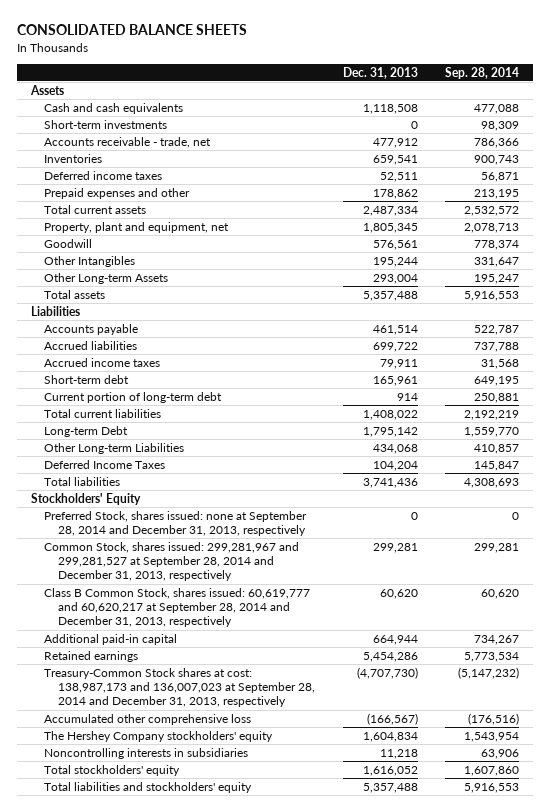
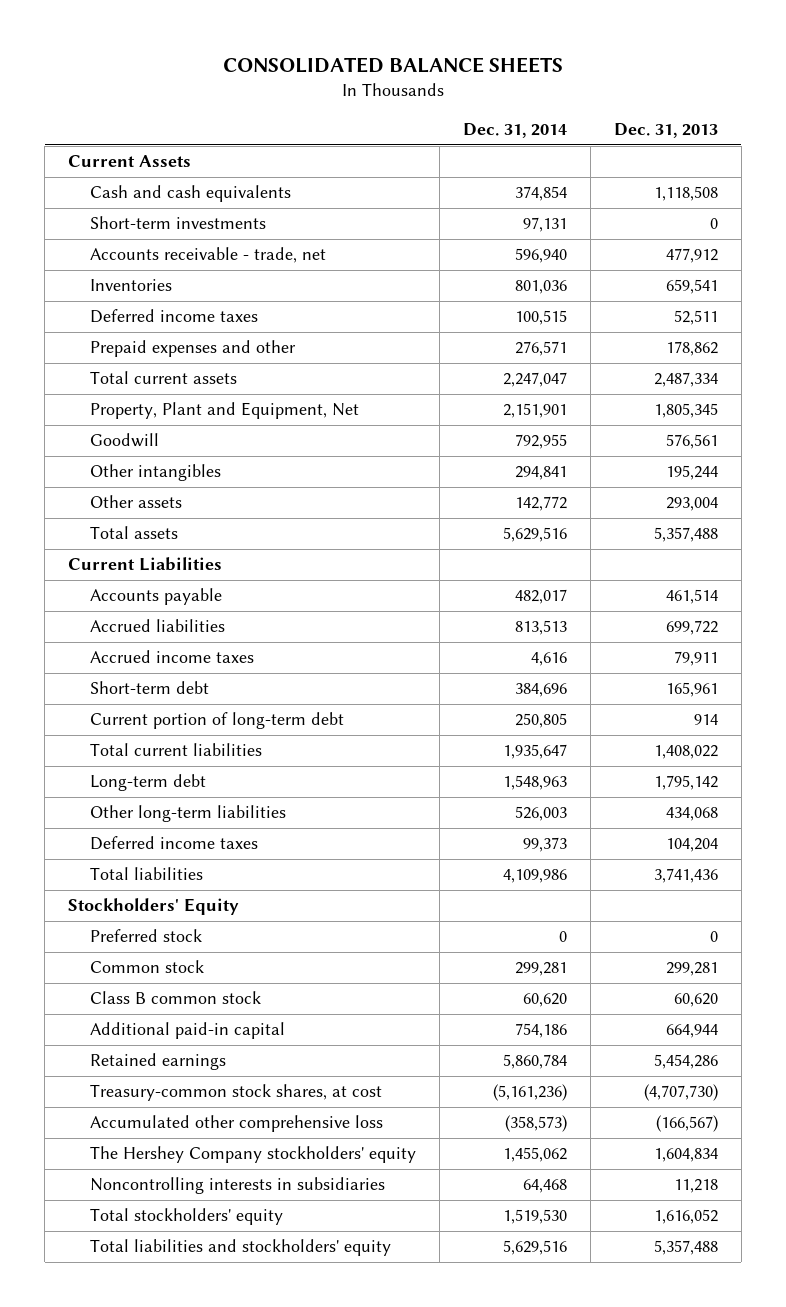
[445,66,520,79] Sep. 28, 2014 -> none
none -> [462,123,567,139] Dec. 31, 2014
[29,84,64,95] Assets -> [68,155,192,168] Current Assets
[44,221,230,233] Property, plant and equipment, net -> [89,402,359,420] Property, Plant and Equipment, Net
[44,255,136,267] Other Intangibles -> [89,464,221,482] Other intangibles
[44,272,169,284] Other Long-term Assets -> [89,495,182,509] Other assets
[30,305,80,316] Liabilities -> [68,557,223,572] Current Liabilities
[44,425,129,437] Long-term Debt -> [89,774,206,792] Long-term debt
[44,442,185,454] Other Long-term Liabilities -> [89,805,286,823] Other long-term liabilities
[44,459,166,469] Deferred Income Taxes -> [89,836,258,851] Deferred income taxes
[44,510,308,537] Preferred Stock, shares issued: none at September 28, 2014 and December 31, 2013, respectively -> [89,929,202,943] Preferred stock
[44,541,300,582] Common Stock, shares issued: 299,281,967 and 299,281,527 at September 28, 2014 and December 31, 2013, respectively -> [89,960,204,974] Common stock
[44,587,311,628] Class B Common Stock, shares issued: 60,619,777 and 60,620,217 at September 28, 2014 and December 31, 2013, respectively -> [89,991,261,1005] Class B common stock
[44,667,316,708] Treasury-Common Stock shares at cost: 138,987,173 and 136,007,023 at September 28, 2014 and December 31, 2013, respectively -> [89,1084,382,1102] Treasury-common stock shares, at cost

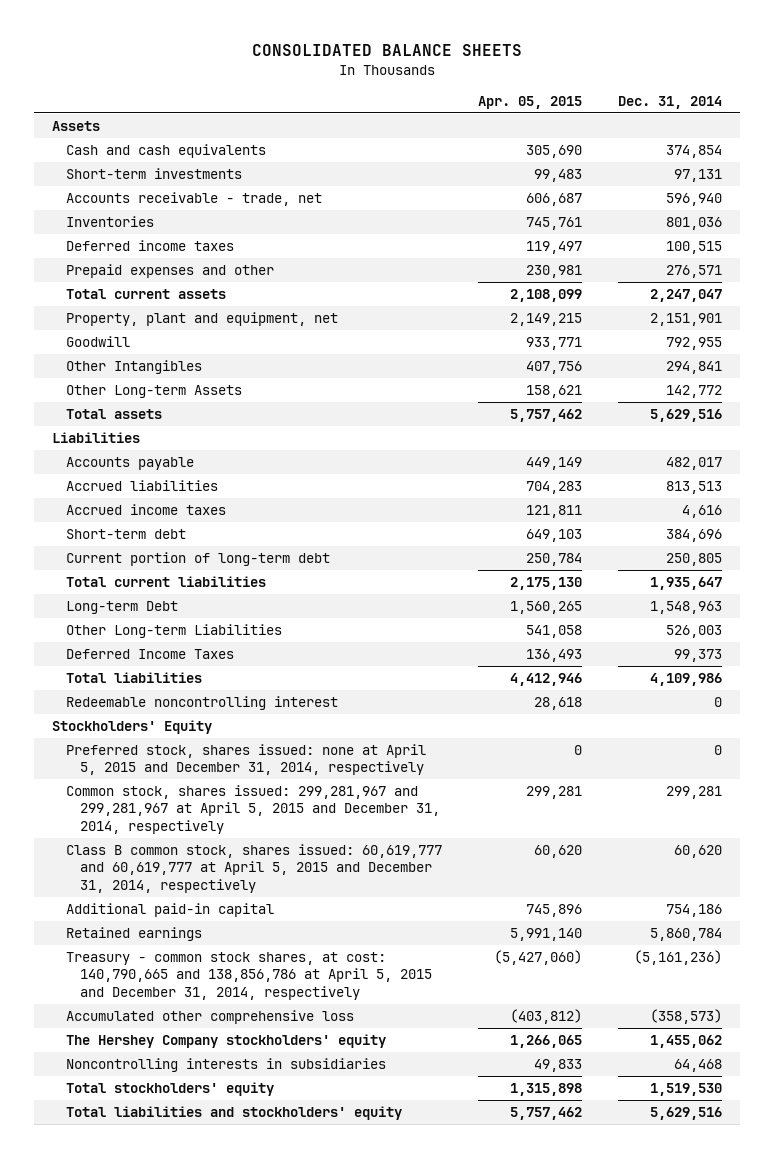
[613,123,718,139] Dec. 31, 2013 -> none
none -> [478,96,583,110] Apr. 05, 2015
[68,155,192,168] Current Assets -> [52,121,101,132] Assets
[89,402,359,420] Property, Plant and Equipment, Net -> [66,312,339,327] Property, plant and equipment, net
[89,464,221,482] Other intangibles -> [66,360,203,375] Other Intangibles
[89,495,182,509] Other assets -> [66,385,243,399] Other Long-term Assets
[68,557,223,572] Current Liabilities -> [52,432,141,444] Liabilities
[89,774,206,792] Long-term debt -> [66,601,179,615] Long-term Debt
[89,805,286,823] Other long-term liabilities -> [66,624,283,639] Other Long-term Liabilities
[89,836,258,851] Deferred income taxes -> [66,649,235,660] Deferred Income Taxes
none -> [66,696,339,711] Redeemable noncontrolling interest
[89,929,202,943] Preferred stock -> [66,744,427,776] Preferred stock, shares issued: none at April 5, 2015 and December 31, 2014, respectively
[89,960,204,974] Common stock -> [66,785,440,834] Common stock, shares issued: 299,281,967 and 299,281,967 at April 5, 2015 and December 31, 2014, respectively
[89,991,261,1005] Class B common stock -> [66,844,443,893] Class B common stock, shares issued: 60,619,777 and 60,619,777 at April 5, 2015 and December 31, 2014, respectively
[89,1084,382,1102] Treasury-common stock shares, at cost -> [66,952,432,1000] Treasury - common stock shares, at cost: 140,790,665 and 138,856,786 at April 5, 2015 and December 31, 2014, respectively

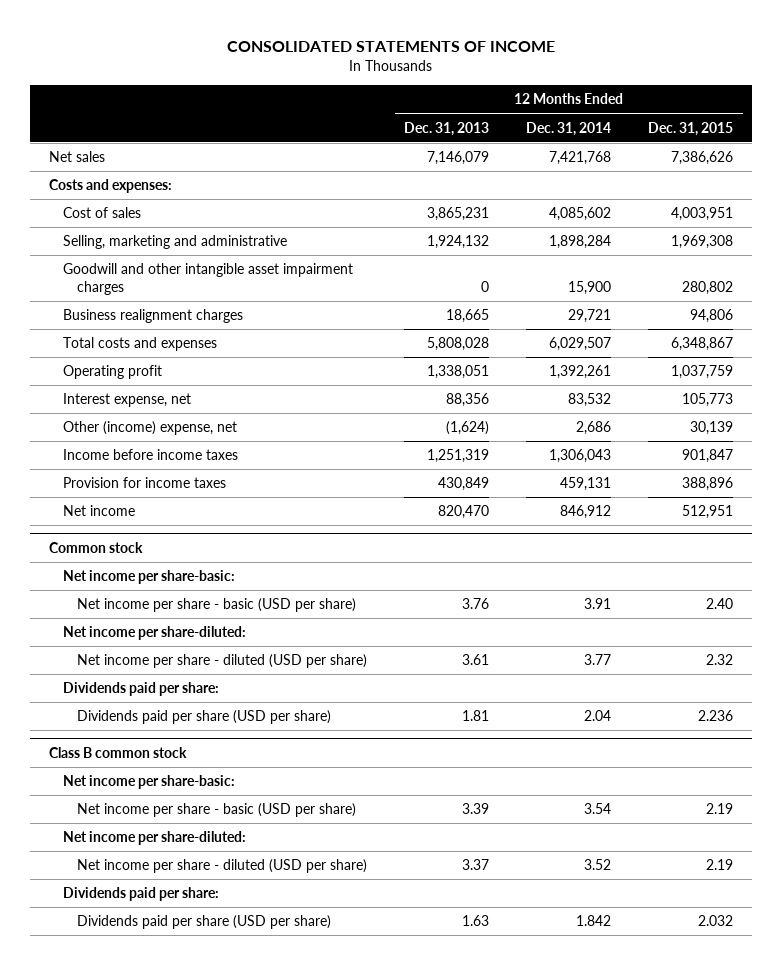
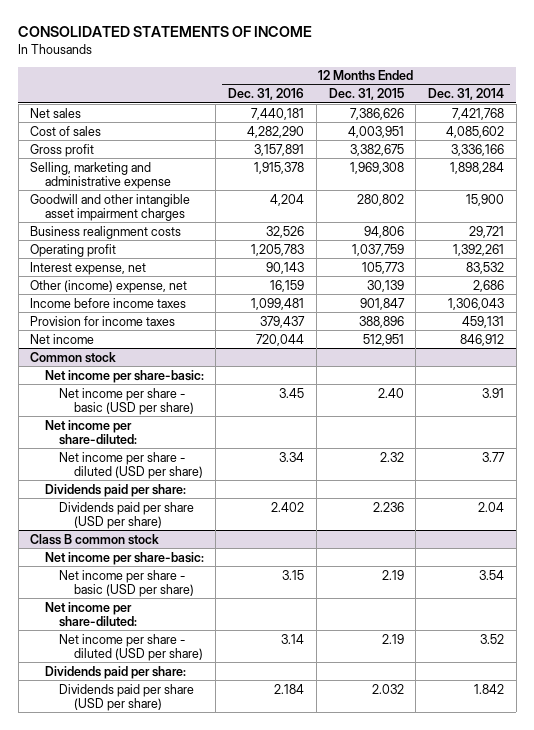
[403,121,489,136] Dec. 31, 2013 -> none
none -> [228,88,305,101] Dec. 31, 2016
[48,179,172,194] Costs and expenses: -> none
none -> [30,143,95,157] Gross profit
[62,235,287,250] Selling, marketing and administrative -> [30,161,171,190] Selling, marketing and administrative expense
[62,337,217,352] Total costs and expenses -> none
[62,309,243,324] Business realignment charges -> [30,225,182,239] Business realignment costs

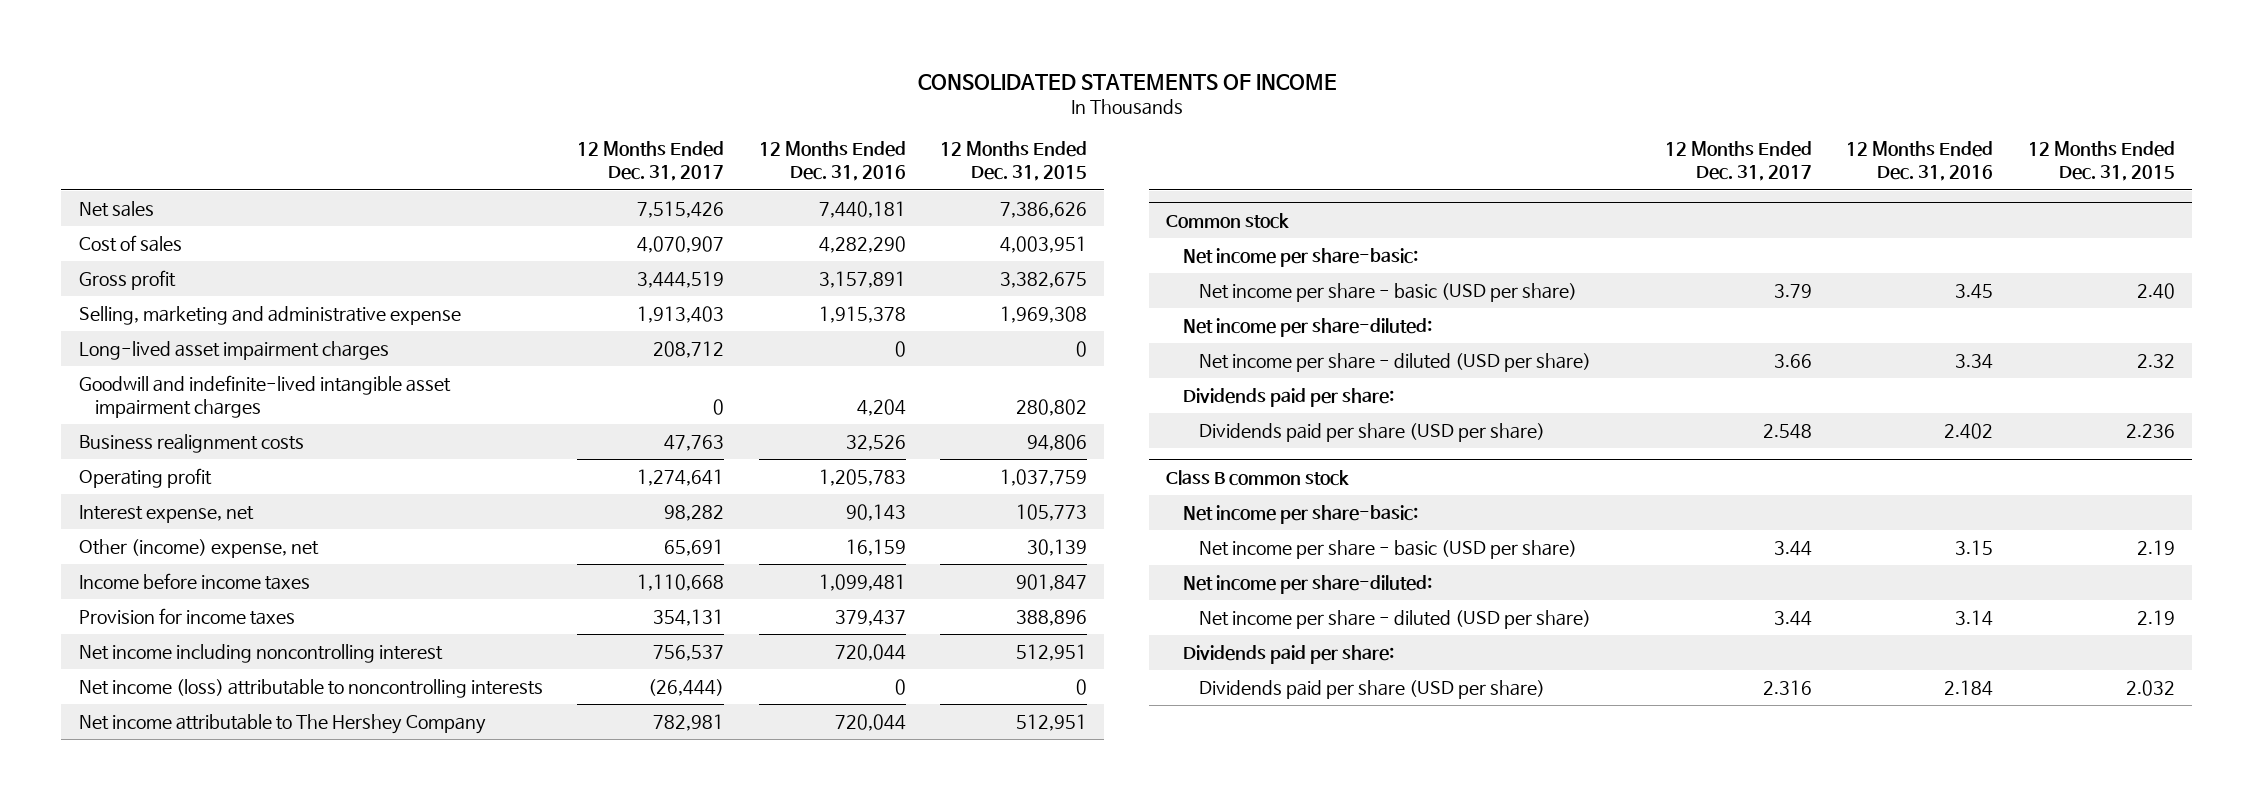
[427,88,504,101] Dec. 31, 2014 -> none
none -> [577,141,725,182] 12 Months Ended Dec. 31, 2017
none -> [78,341,389,361] Long-lived asset impairment charges
[30,193,191,222] Goodwill and other intangible asset impairment charges -> [78,375,451,419] Goodwill and indefinite-lived intangible asset impairment charges
none -> [78,644,443,664] Net income including noncontrolling interest
none -> [78,679,543,699] Net income (loss) attributable to noncontrolling interests
[30,333,95,344] Net income -> [78,714,486,735] Net income attributable to The Hershey Company

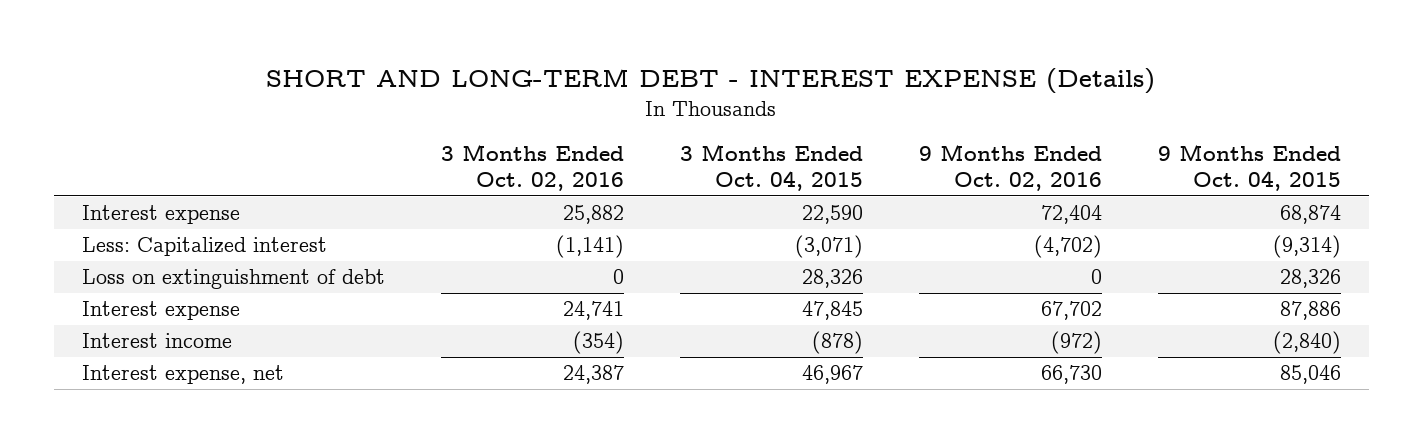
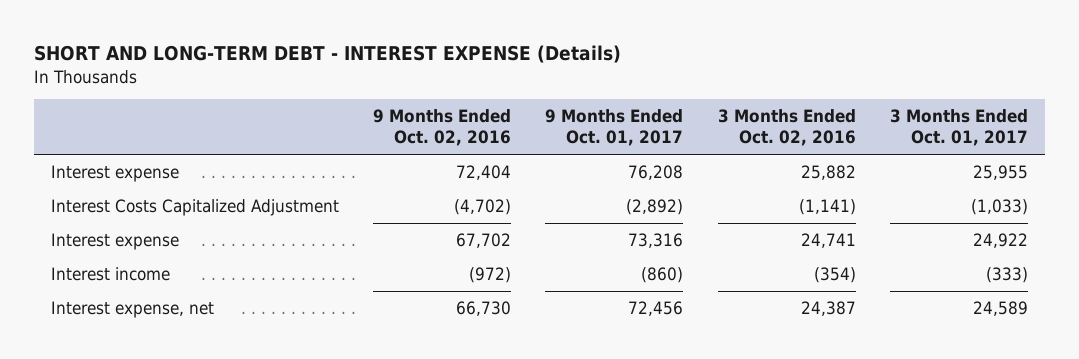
[679,144,863,192] 3 Months Ended Oct. 04, 2015 -> none
[1157,144,1341,192] 9 Months Ended Oct. 04, 2015 -> none
none -> [545,109,684,147] 9 Months Ended Oct. 01, 2017
none -> [889,109,1028,147] 3 Months Ended Oct. 01, 2017
[81,269,385,290] Loss on extinguishment of debt -> none
[81,237,327,257] Less: Capitalized interest -> [51,198,340,216] Interest Costs Capitalized Adjustment

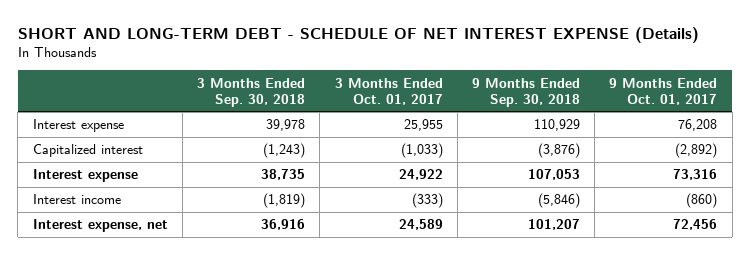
[34,45,622,64] SHORT AND LONG-TERM DEBT - INTEREST EXPENSE (Details) -> [17,26,699,43] SHORT AND LONG-TERM DEBT - SCHEDULE OF NET INTEREST EXPENSE (Details)
[373,109,512,147] 9 Months Ended Oct. 02, 2016 -> none
[717,109,856,147] 3 Months Ended Oct. 02, 2016 -> none
none -> [197,77,306,107] 3 Months Ended Sep. 30, 2018
none -> [471,77,580,107] 9 Months Ended Sep. 30, 2018
[51,198,340,216] Interest Costs Capitalized Adjustment -> [32,144,143,158] Capitalized interest

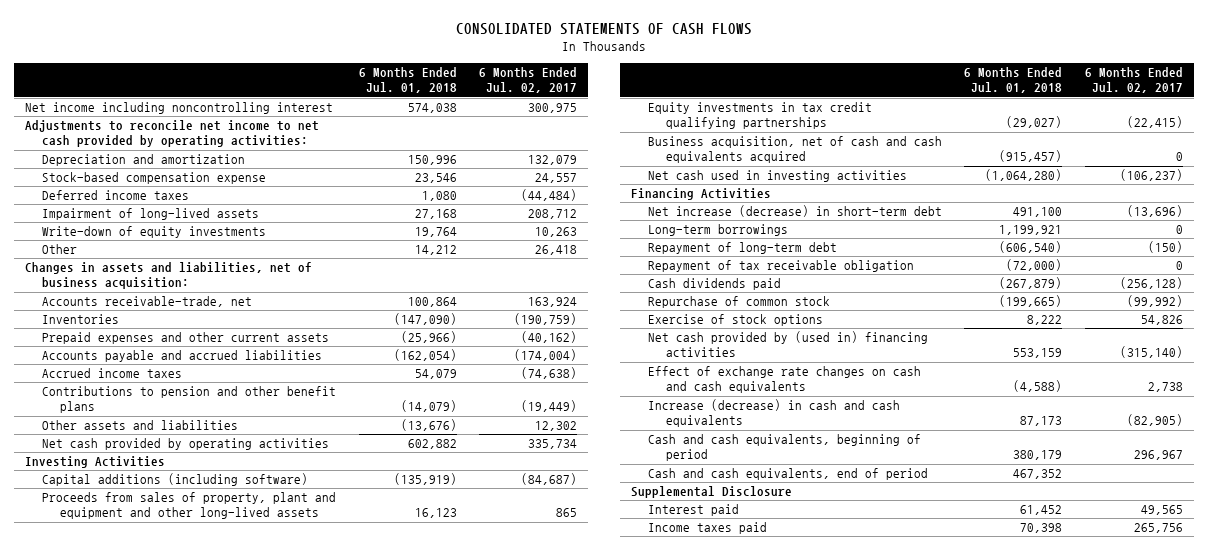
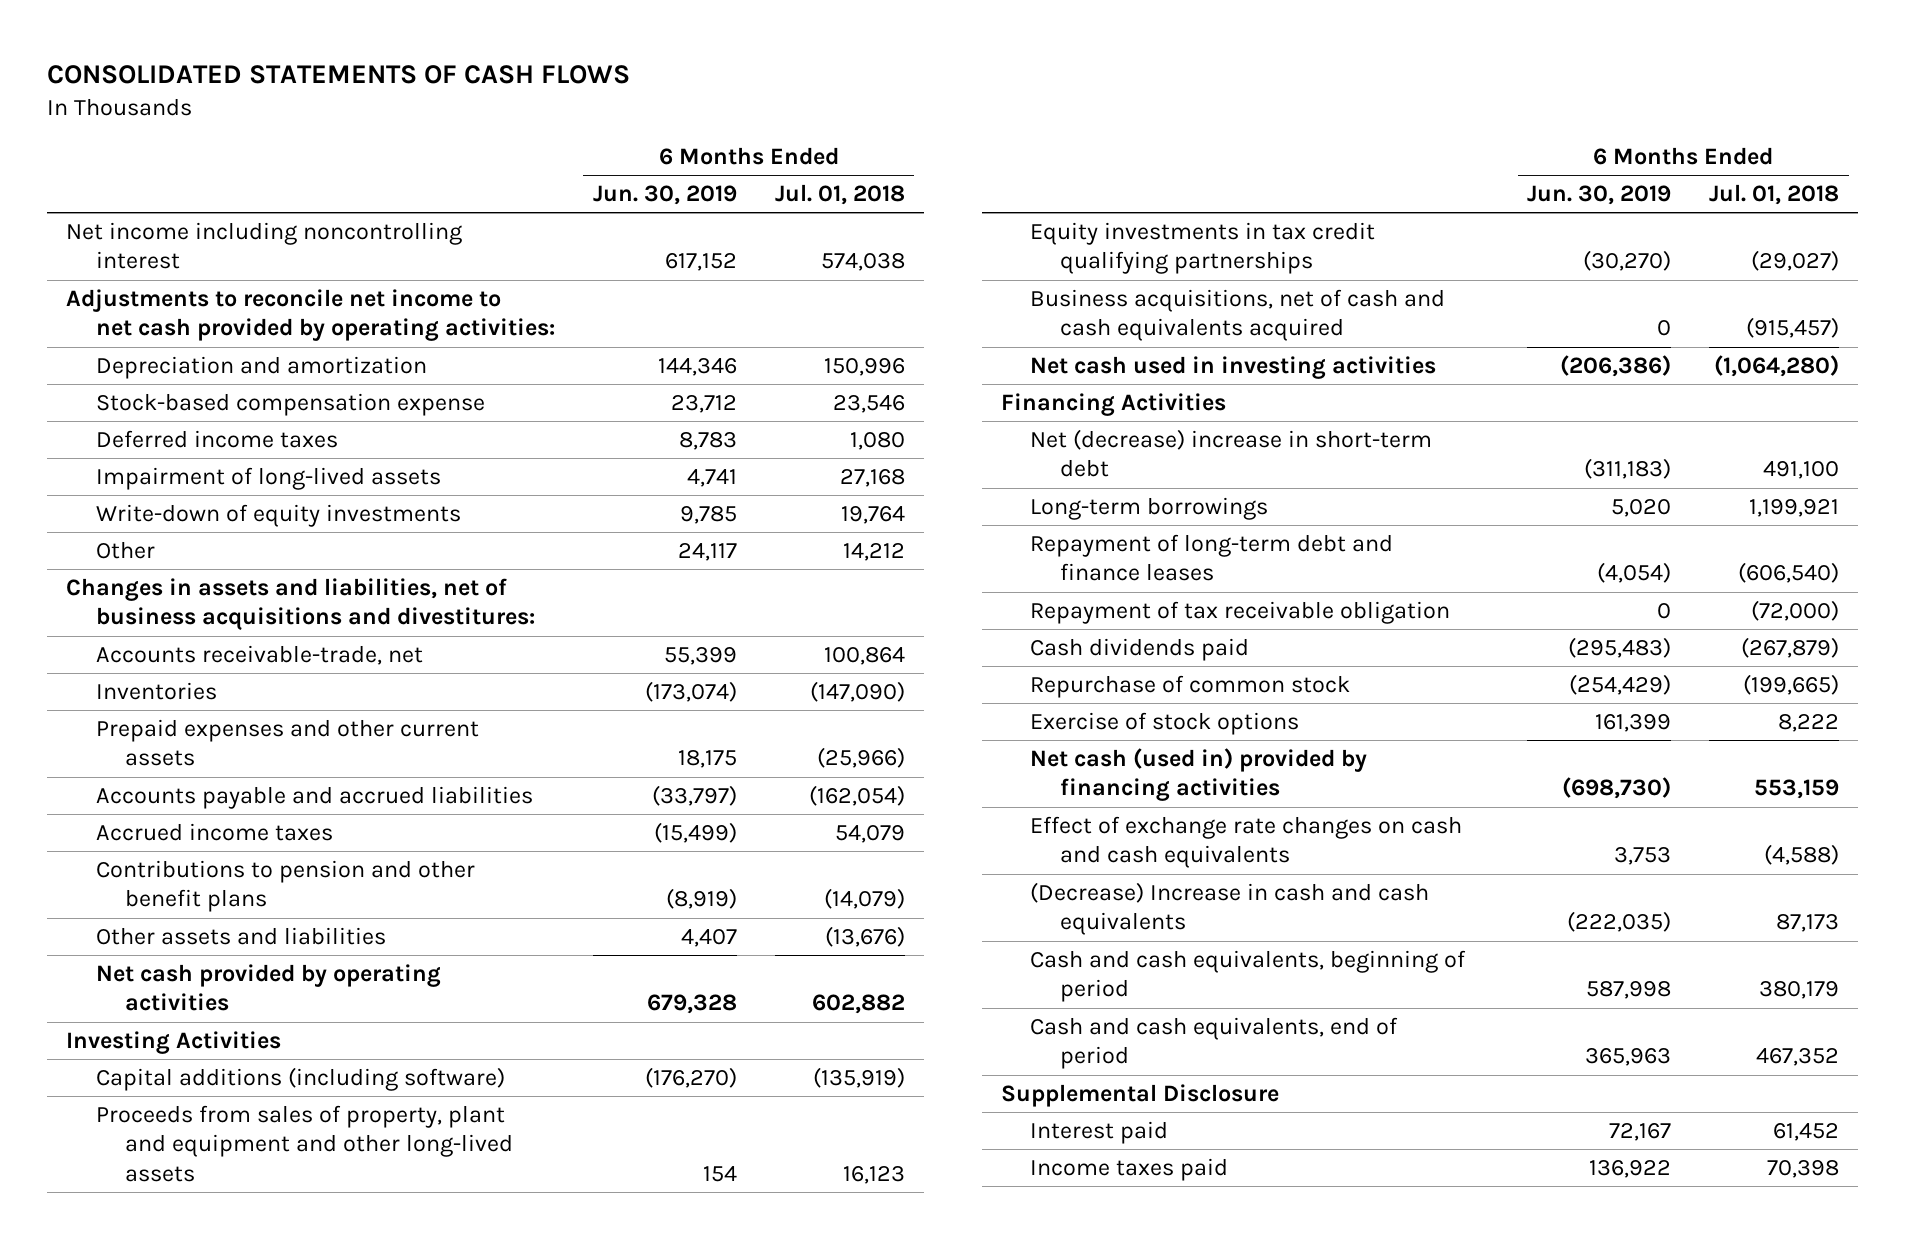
[479,67,578,94] 6 Months Ended Jul. 02, 2017 -> none
none -> [592,184,737,205] Jun. 30, 2019
[25,262,313,290] Changes in assets and liabilities, net of business acquisition: -> [66,577,535,631] Changes in assets and liabilities, net of business acquisitions and divestitures:
[648,136,943,164] Business acquisition, net of cash and cash equivalents acquired -> [1030,288,1446,342] Business acquisitions, net of cash and cash equivalents acquired
[648,205,943,218] Net increase (decrease) in short-term debt -> [1030,428,1433,478] Net (decrease) increase in short-term debt
[648,242,838,255] Repayment of long-term debt -> [1030,533,1394,582] Repayment of long-term debt and finance leases
[648,331,929,358] Net cash provided by (used in) financing activities -> [1030,747,1368,802] Net cash (used in) provided by financing activities
[648,399,901,428] Increase (decrease) in cash and cash equivalents -> [1030,881,1430,936] (Decrease) Increase in cash and cash equivalents

